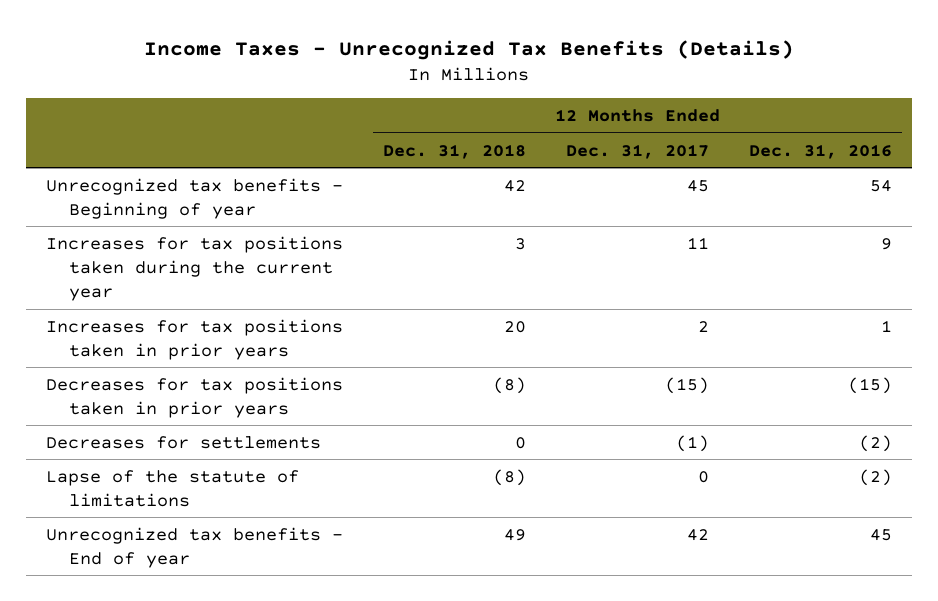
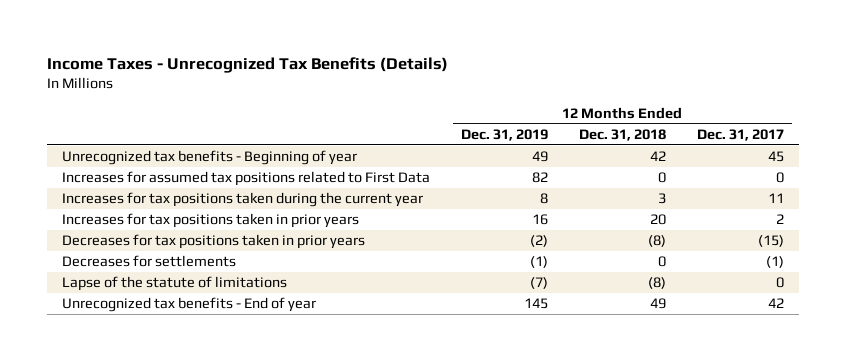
[748,143,892,159] Dec. 31, 2016 -> none
none -> [461,128,549,141] Dec. 31, 2019
none -> [62,171,431,187] Increases for assumed tax positions related to First Data

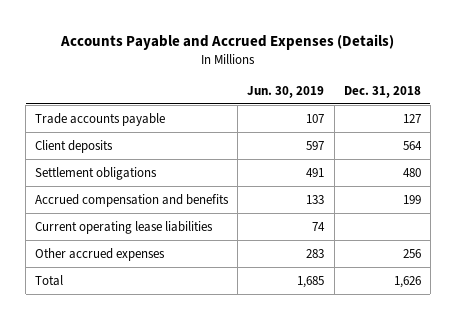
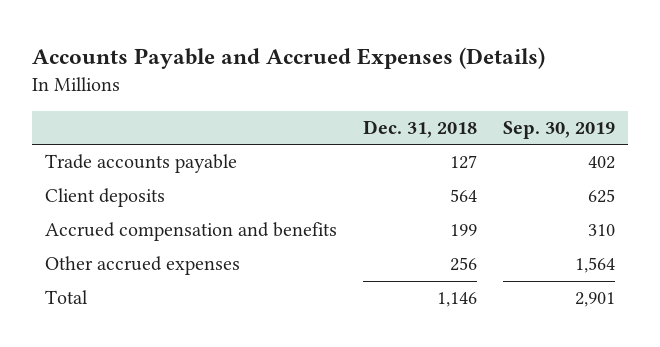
[247,85,325,98] Jun. 30, 2019 -> none
none -> [502,120,615,139] Sep. 30, 2019
[35,166,158,180] Settlement obligations -> none
[35,220,214,234] Current operating lease liabilities -> none
[393,275,421,288] 1,626 -> [437,292,478,308] 1,146

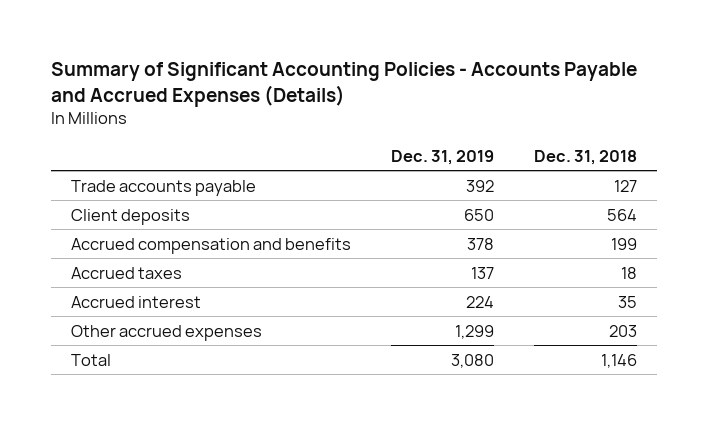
[32,46,546,69] Accounts Payable and Accrued Expenses (Details) -> [50,62,637,108] Summary of Significant Accounting Policies - Accounts Payable and Accrued Expenses (Details)
[502,120,615,139] Sep. 30, 2019 -> none
none -> [391,149,495,165] Dec. 31, 2019
none -> [70,266,182,279] Accrued taxes
none -> [70,295,201,308] Accrued interest
[450,257,478,272] 256 -> [609,324,638,337] 203

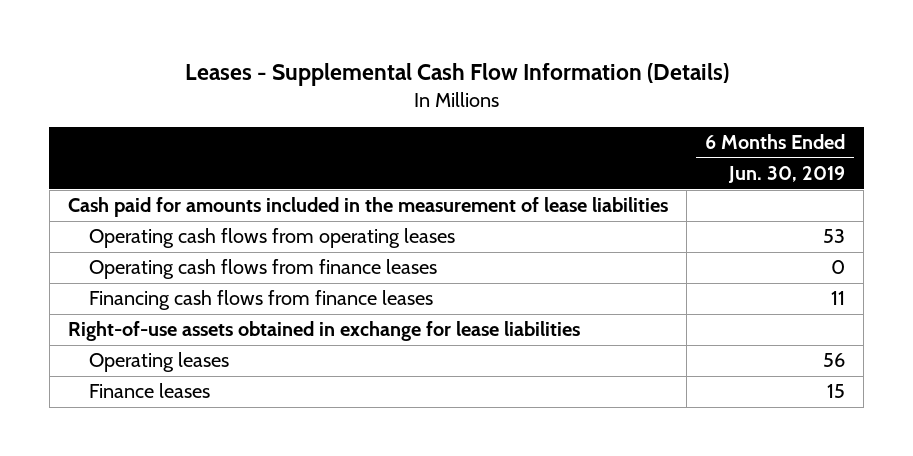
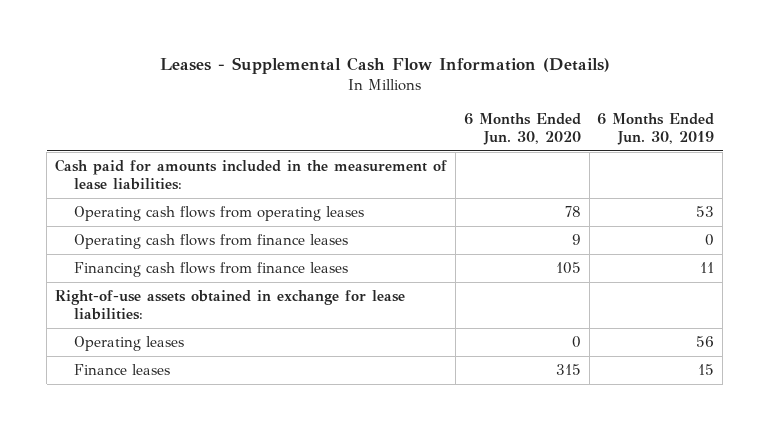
none -> [463,112,581,146] 6 Months Ended Jun. 30, 2020
[67,197,668,218] Cash paid for amounts included in the measurement of lease liabilities -> [55,158,448,191] Cash paid for amounts included in the measurement of lease liabilities:
[67,321,580,342] Right-of-use assets obtained in exchange for lease liabilities -> [55,289,406,321] Right-of-use assets obtained in exchange for lease liabilities:

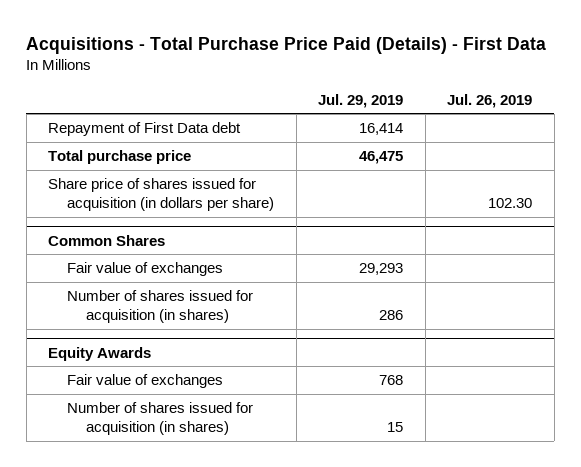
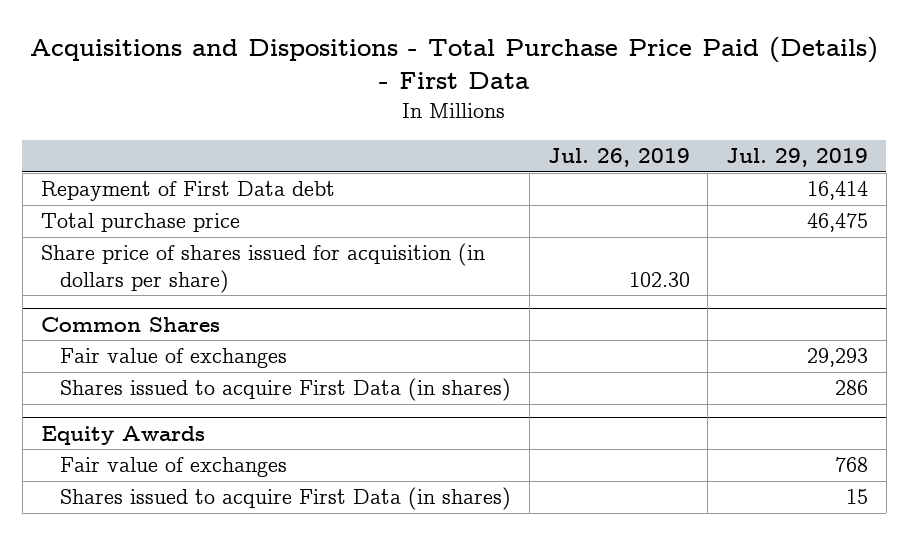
[26,36,547,54] Acquisitions - Total Purchase Price Paid (Details) - First Data -> [30,36,879,90] Acquisitions and Dispositions - Total Purchase Price Paid (Details) - First Data
[67,290,254,323] Number of shares issued for acquisition (in shares) -> [60,378,512,402] Shares issued to acquire First Data (in shares)
[67,402,254,435] Number of shares issued for acquisition (in shares) -> [60,487,512,511] Shares issued to acquire First Data (in shares)

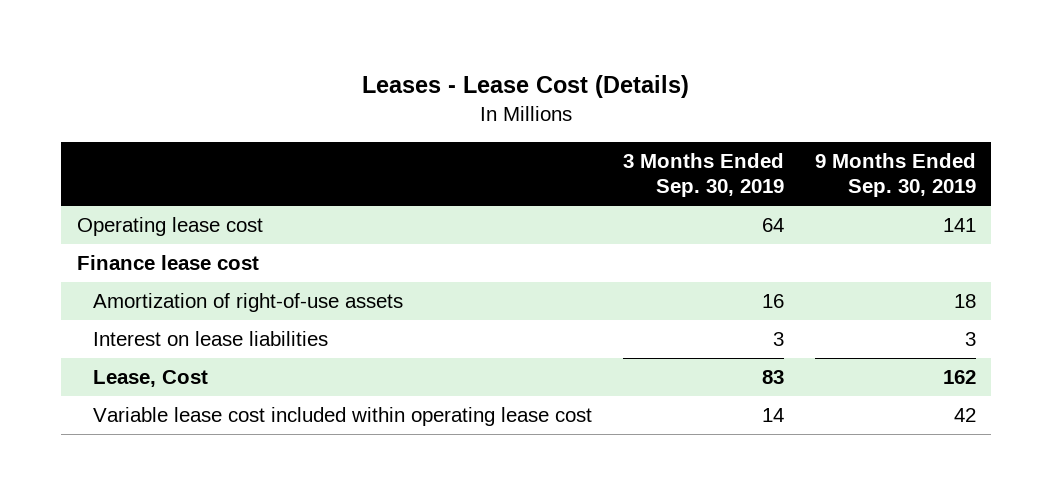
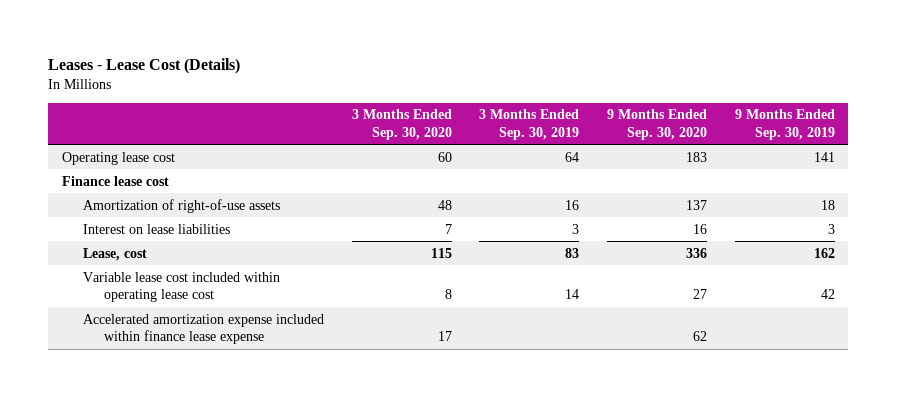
none -> [351,109,452,140] 3 Months Ended Sep. 30, 2020
none -> [607,109,708,140] 9 Months Ended Sep. 30, 2020
[93,370,209,388] Lease, Cost -> [83,247,148,261] Lease, cost
none -> [83,313,325,345] Accelerated amortization expense included within finance lease expense

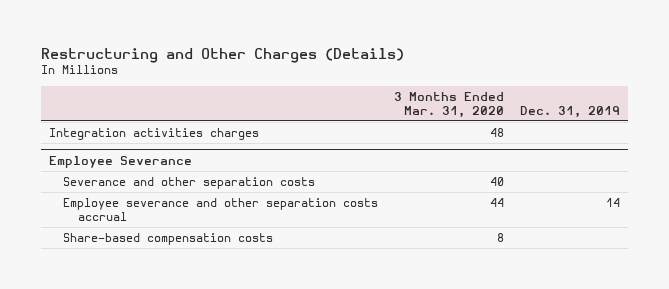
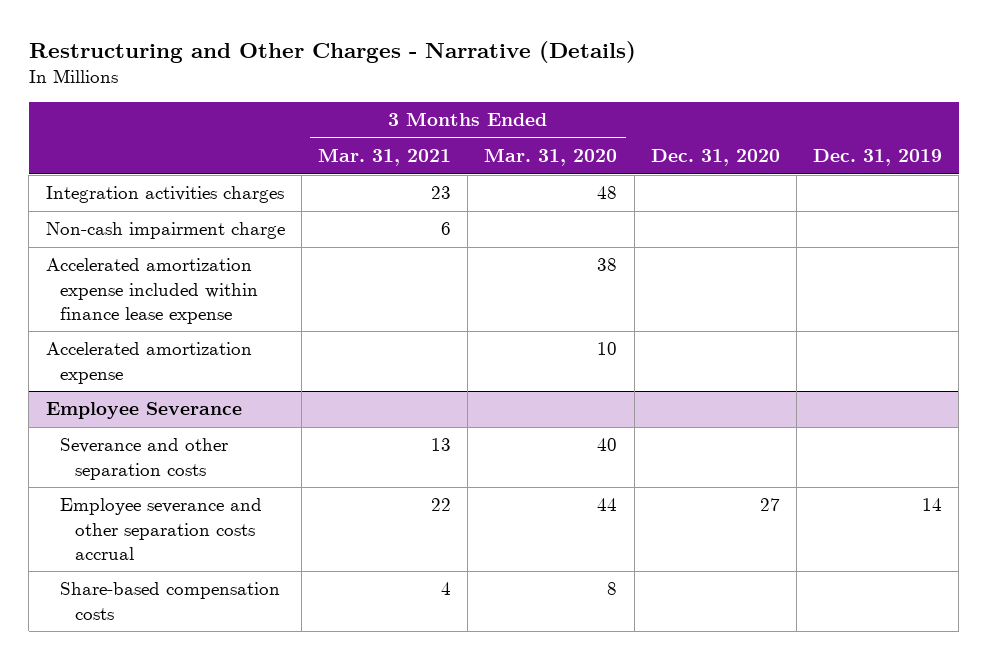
[40,47,404,63] Restructuring and Other Charges (Details) -> [28,40,636,63] Restructuring and Other Charges - Narrative (Details)
none -> [317,148,451,167] Mar. 31, 2021
none -> [650,149,780,167] Dec. 31, 2020
none -> [45,222,285,240] Non-cash impairment charge
none -> [45,258,259,324] Accelerated amortization expense included within finance lease expense
none -> [45,342,252,384] Accelerated amortization expense

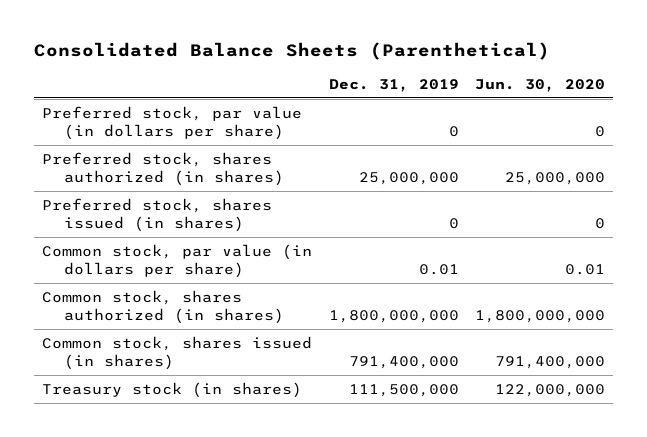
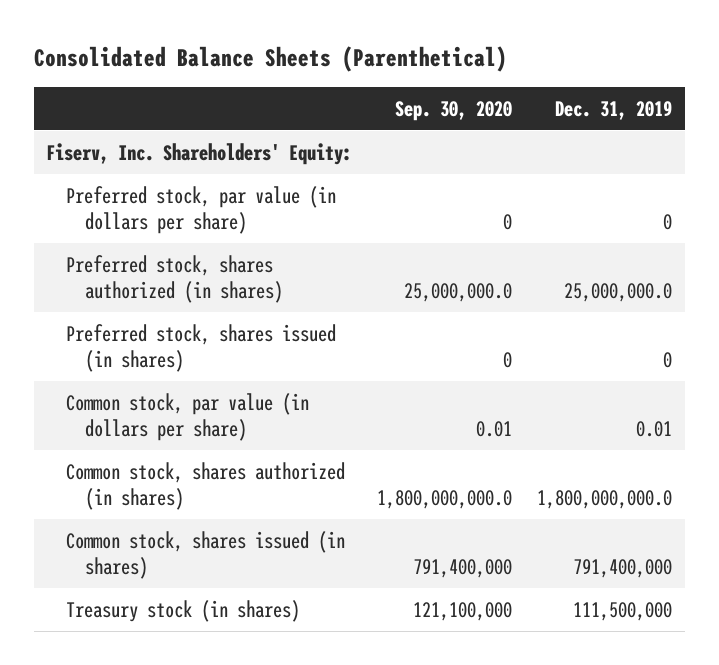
[474,78,605,92] Jun. 30, 2020 -> none
none -> [395,100,513,121] Sep. 30, 2020
none -> [46,142,353,165] Fiserv, Inc. Shareholders' Equity:
[358,172,459,186] 25,000,000 -> [564,283,673,303] 25,000,000.0
[328,310,459,324] 1,800,000,000 -> [537,490,673,510] 1,800,000,000.0

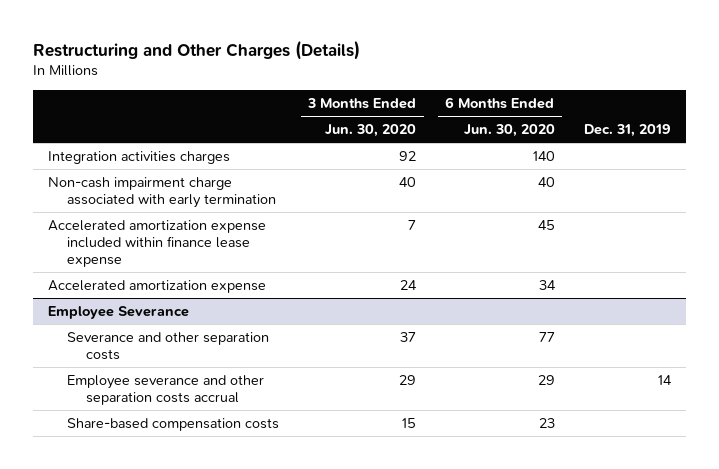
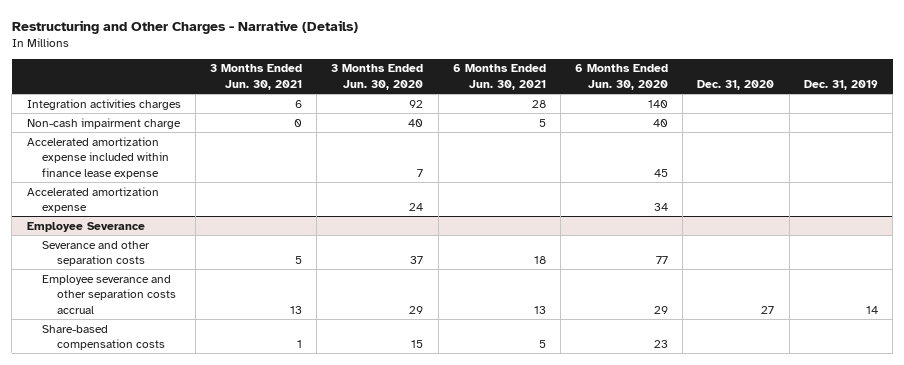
[32,39,360,60] Restructuring and Other Charges (Details) -> [11,19,358,34] Restructuring and Other Charges - Narrative (Details)
none -> [209,64,302,91] 3 Months Ended Jun. 30, 2021
none -> [452,64,546,91] 6 Months Ended Jun. 30, 2021
none -> [697,80,775,91] Dec. 31, 2020
[47,177,276,209] Non-cash impairment charge associated with early termination -> [26,117,181,129] Non-cash impairment charge

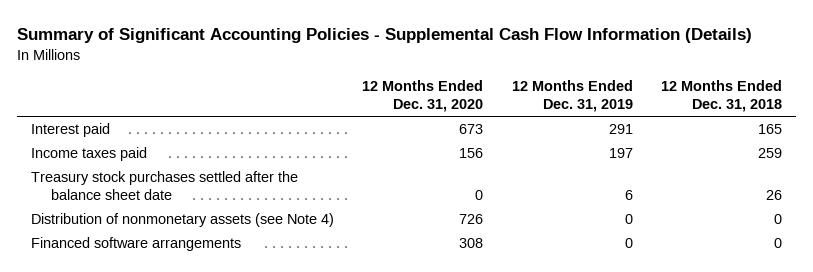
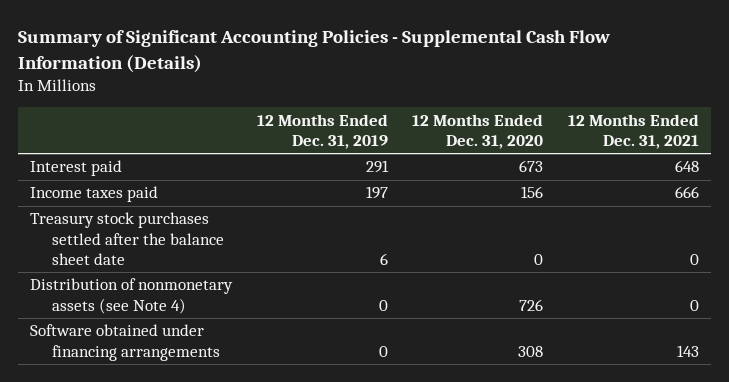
[660,80,782,113] 12 Months Ended Dec. 31, 2018 -> none
none -> [568,113,700,150] 12 Months Ended Dec. 31, 2021
[31,237,242,252] Financed software arrangements -> [30,324,221,361] Software obtained under financing arrangements

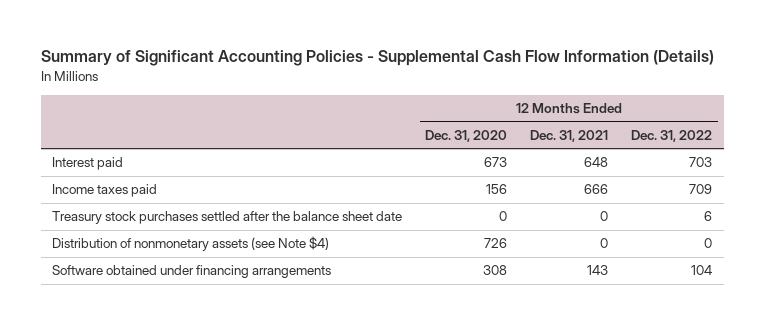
[256,113,388,150] 12 Months Ended Dec. 31, 2019 -> none
none -> [631,129,713,142] Dec. 31, 2022
[30,278,234,314] Distribution of nonmonetary assets (see Note 4) -> [52,236,330,252] Distribution of nonmonetary assets (see Note $4)

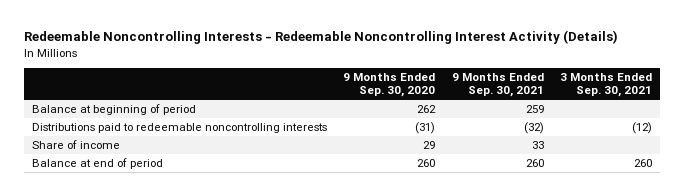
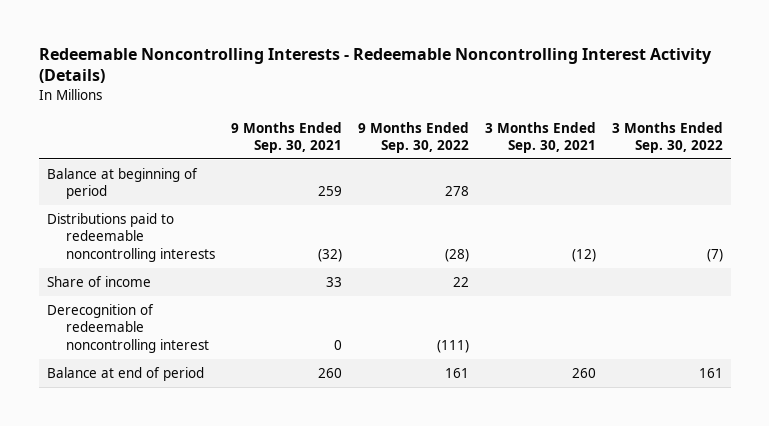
[343,72,436,98] 9 Months Ended Sep. 30, 2020 -> none
none -> [357,121,469,153] 9 Months Ended Sep. 30, 2022
none -> [611,121,723,153] 3 Months Ended Sep. 30, 2022
none -> [46,303,209,353] Derecognition of redeemable noncontrolling interest

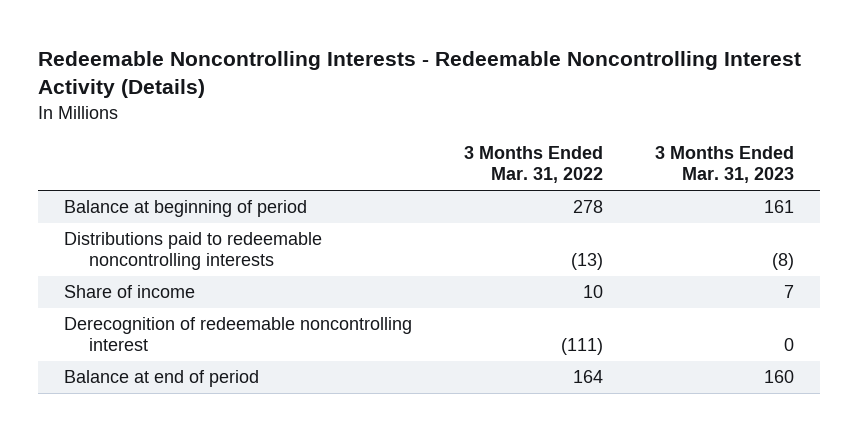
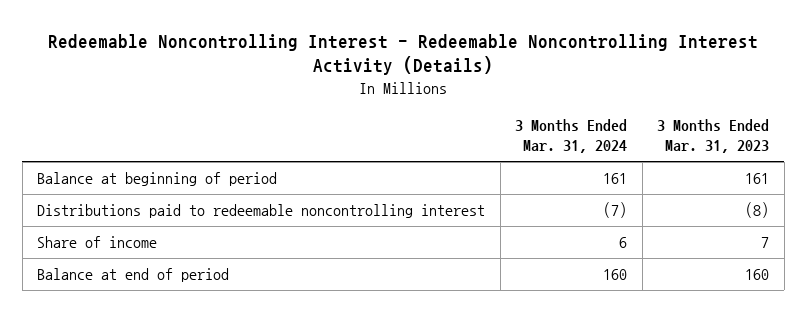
[37,50,801,99] Redeemable Noncontrolling Interests - Redeemable Noncontrolling Interest Activity (Details) -> [48,33,759,76] Redeemable Noncontrolling Interest - Redeemable Noncontrolling Interest Activity (Details)
[463,146,603,184] 3 Months Ended Mar. 31, 2022 -> none
none -> [515,119,628,154] 3 Months Ended Mar. 31, 2024
[63,232,322,271] Distributions paid to redeemable noncontrolling interests -> [37,204,486,219] Distributions paid to redeemable noncontrolling interest
[63,317,412,352] Derecognition of redeemable noncontrolling interest -> none

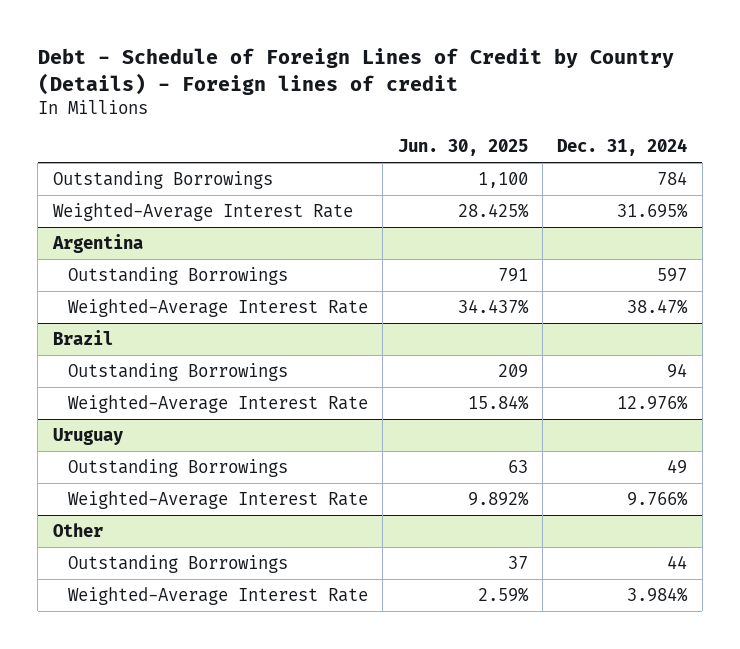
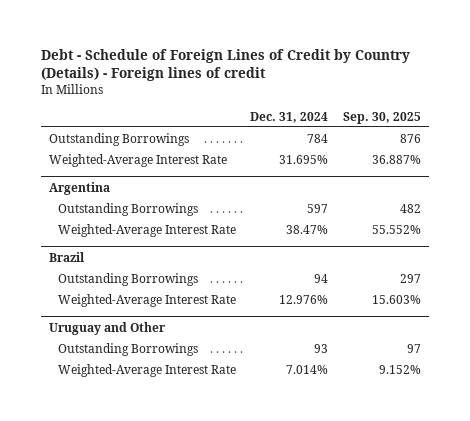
[397,139,528,157] Jun. 30, 2025 -> none
none -> [343,111,422,124] Sep. 30, 2025
[52,522,103,537] Other -> none
[68,554,289,573] Outstanding Borrowings -> none
[68,586,369,605] Weighted-Average Interest Rate -> none
[52,427,123,445] Uruguay -> [48,321,166,335] Uruguay and Other
[667,458,688,474] 49 -> [314,343,329,353] 93
[627,490,689,506] 9.766% -> [286,364,329,374] 7.014%

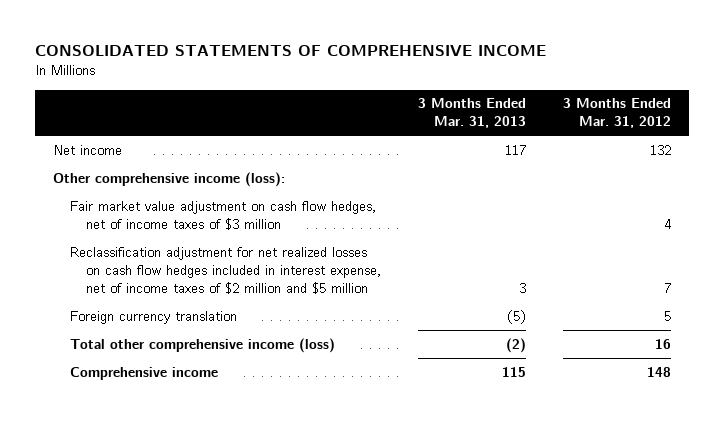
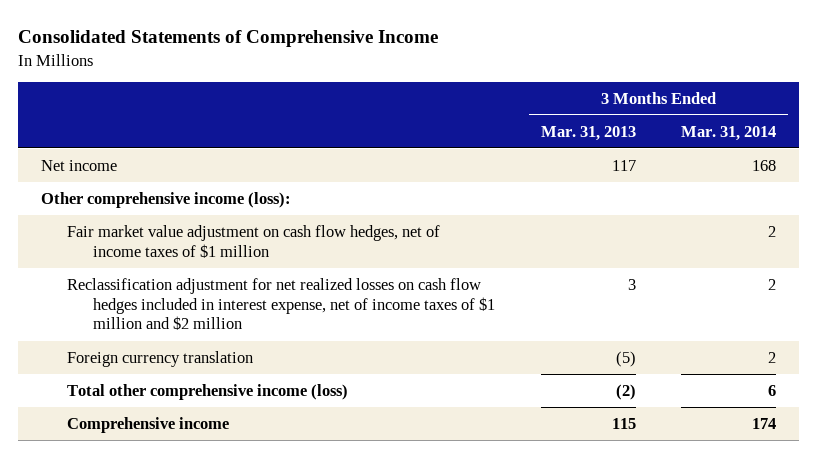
[34,45,546,57] CONSOLIDATED STATEMENTS OF COMPREHENSIVE INCOME -> [17,30,438,48] Consolidated Statements of Comprehensive Income
[562,98,671,129] 3 Months Ended Mar. 31, 2012 -> none
none -> [681,125,777,141] Mar. 31, 2014
[69,200,376,230] Fair market value adjustment on cash flow hedges, net of income taxes of $3 million -> [66,224,440,258] Fair market value adjustment on cash flow hedges, net of income taxes of $1 million
[69,246,382,294] Reclassification adjustment for net realized losses on cash flow hedges included in interest expense, net of income taxes of $2 million and $5 million -> [66,277,495,331] Reclassification adjustment for net realized losses on cash flow hedges included in interest expense, net of income taxes of $1 million and $2 million

